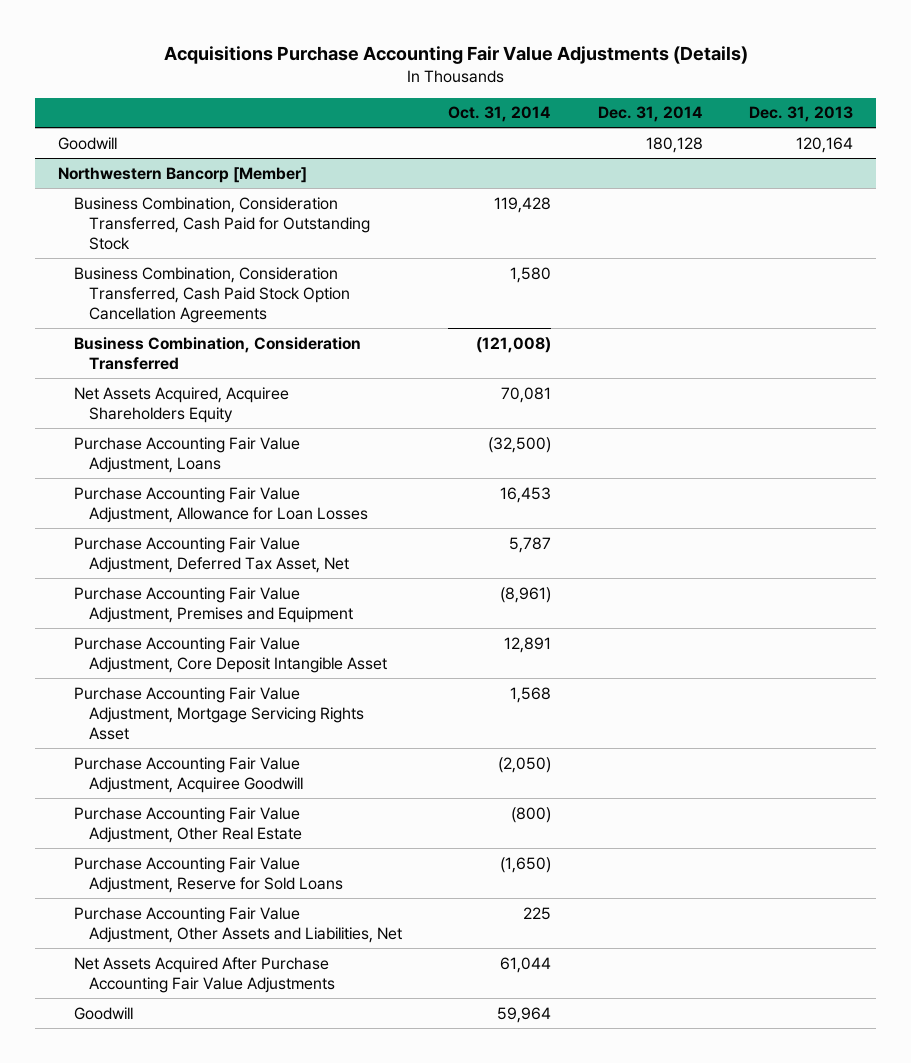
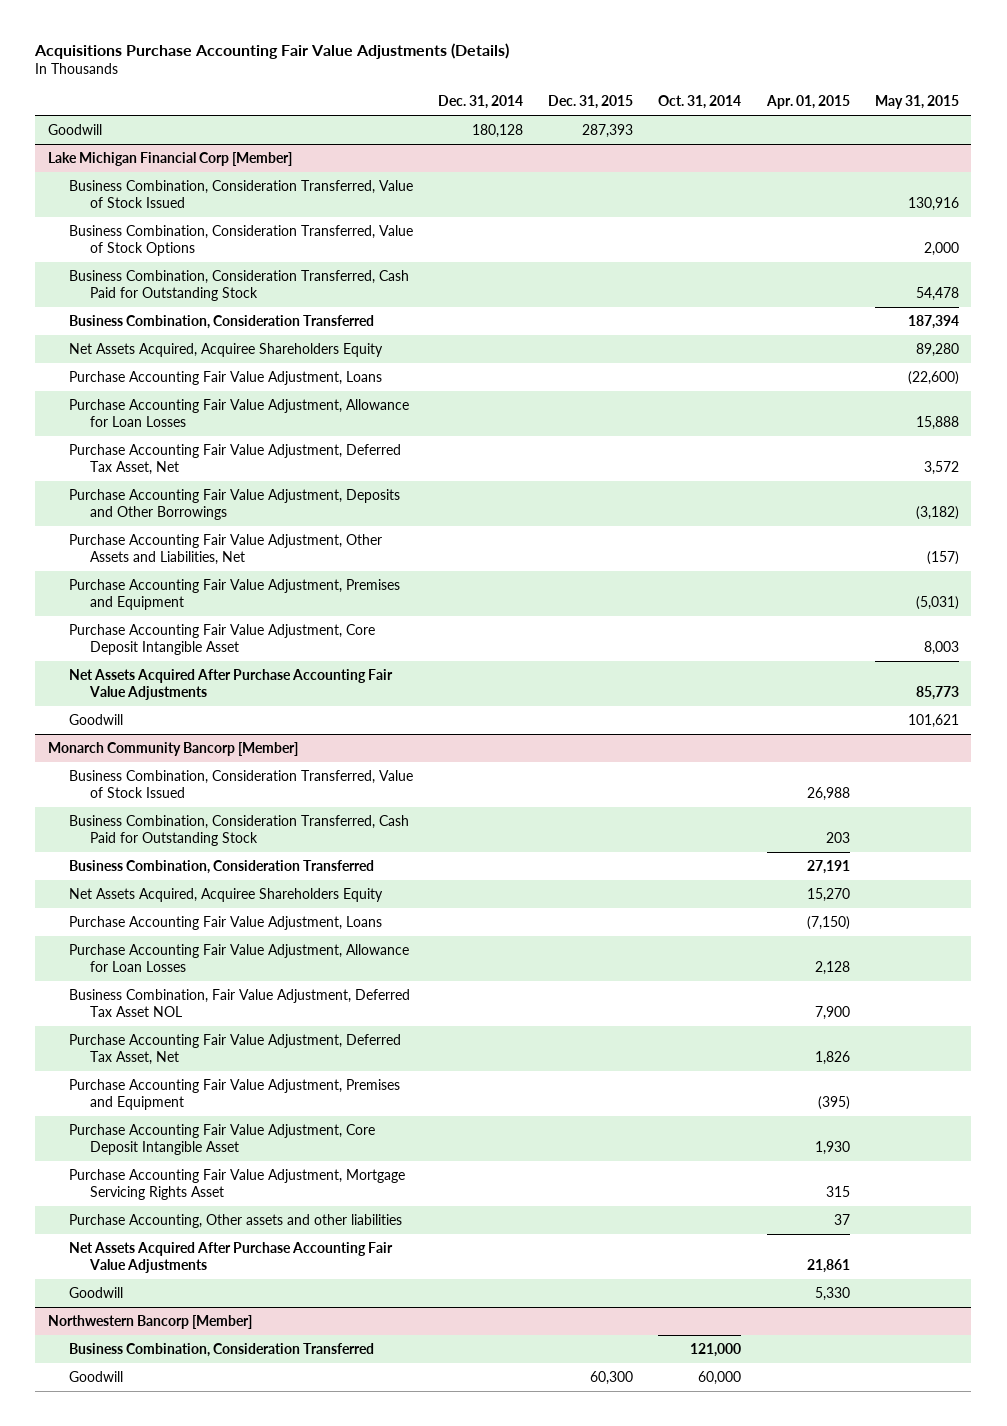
[748,106,853,123] Dec. 31, 2013 -> none
none -> [548,95,634,110] Dec. 31, 2015
none -> [765,95,850,110] Apr. 01, 2015
none -> [874,95,959,110] May 31, 2015
none -> [47,151,292,166] Lake Michigan Financial Corp [Member]
none -> [69,179,414,209] Business Combination, Consideration Transferred, Value of Stock Issued
none -> [69,224,414,257] Business Combination, Consideration Transferred, Value of Stock Options
none -> [69,269,410,302] Business Combination, Consideration Transferred, Cash Paid for Outstanding Stock
none -> [69,314,375,329] Business Combination, Consideration Transferred
none -> [69,342,384,357] Net Assets Acquired, Acquiree Shareholders Equity
none -> [69,370,383,385] Purchase Accounting Fair Value Adjustment, Loans
none -> [69,398,410,428] Purchase Accounting Fair Value Adjustment, Allowance for Loan Losses
none -> [69,443,402,476] Purchase Accounting Fair Value Adjustment, Deferred Tax Asset, Net
none -> [69,488,401,521] Purchase Accounting Fair Value Adjustment, Deposits and Other Borrowings
none -> [69,533,383,566] Purchase Accounting Fair Value Adjustment, Other Assets and Liabilities, Net
none -> [69,578,401,611] Purchase Accounting Fair Value Adjustment, Premises and Equipment
none -> [69,623,376,656] Purchase Accounting Fair Value Adjustment, Core Deposit Intangible Asset
none -> [69,668,394,701] Net Assets Acquired After Purchase Accounting Fair Value Adjustments
none -> [69,713,124,725] Goodwill
none -> [47,741,298,756] Monarch Community Bancorp [Member]
none -> [69,769,414,799] Business Combination, Consideration Transferred, Value of Stock Issued
none -> [69,814,410,847] Business Combination, Consideration Transferred, Cash Paid for Outstanding Stock
none -> [69,859,375,874] Business Combination, Consideration Transferred
none -> [69,887,384,902] Net Assets Acquired, Acquiree Shareholders Equity
none -> [69,915,383,930] Purchase Accounting Fair Value Adjustment, Loans
none -> [69,943,410,973] Purchase Accounting Fair Value Adjustment, Allowance for Loan Losses
none -> [69,988,411,1018] Business Combination, Fair Value Adjustment, Deferred Tax Asset NOL
none -> [69,1033,402,1066] Purchase Accounting Fair Value Adjustment, Deferred Tax Asset, Net
none -> [69,1078,401,1111] Purchase Accounting Fair Value Adjustment, Premises and Equipment
none -> [69,1123,376,1156] Purchase Accounting Fair Value Adjustment, Core Deposit Intangible Asset
none -> [69,1168,406,1201] Purchase Accounting Fair Value Adjustment, Mortgage Servicing Rights Asset
none -> [69,1213,403,1228] Purchase Accounting, Other assets and other liabilities
none -> [69,1241,394,1274] Net Assets Acquired After Purchase Accounting Fair Value Adjustments
none -> [69,1286,124,1298] Goodwill
[73,196,371,251] Business Combination, Consideration Transferred, Cash Paid for Outstanding Stock -> none
[73,266,351,324] Business Combination, Consideration Transferred, Cash Paid Stock Option Cancellation Agreements -> none
[73,386,289,423] Net Assets Acquired, Acquiree Shareholders Equity -> none
[73,436,300,473] Purchase Accounting Fair Value Adjustment, Loans -> none
[73,486,369,523] Purchase Accounting Fair Value Adjustment, Allowance for Loan Losses -> none
[73,536,350,573] Purchase Accounting Fair Value Adjustment, Deferred Tax Asset, Net -> none
[73,586,354,623] Purchase Accounting Fair Value Adjustment, Premises and Equipment -> none
[73,636,388,673] Purchase Accounting Fair Value Adjustment, Core Deposit Intangible Asset -> none
[73,686,365,741] Purchase Accounting Fair Value Adjustment, Mortgage Servicing Rights Asset -> none
[73,756,304,793] Purchase Accounting Fair Value Adjustment, Acquiree Goodwill -> none
[73,806,303,843] Purchase Accounting Fair Value Adjustment, Other Real Estate -> none
[73,856,344,893] Purchase Accounting Fair Value Adjustment, Reserve for Sold Loans -> none
[73,906,403,943] Purchase Accounting Fair Value Adjustment, Other Assets and Liabilities, Net -> none
[73,956,336,993] Net Assets Acquired After Purchase Accounting Fair Value Adjustments -> none
[476,336,552,353] (121,008) -> [690,1342,742,1357] 121,000
[497,1006,552,1023] 59,964 -> [698,1370,742,1385] 60,000

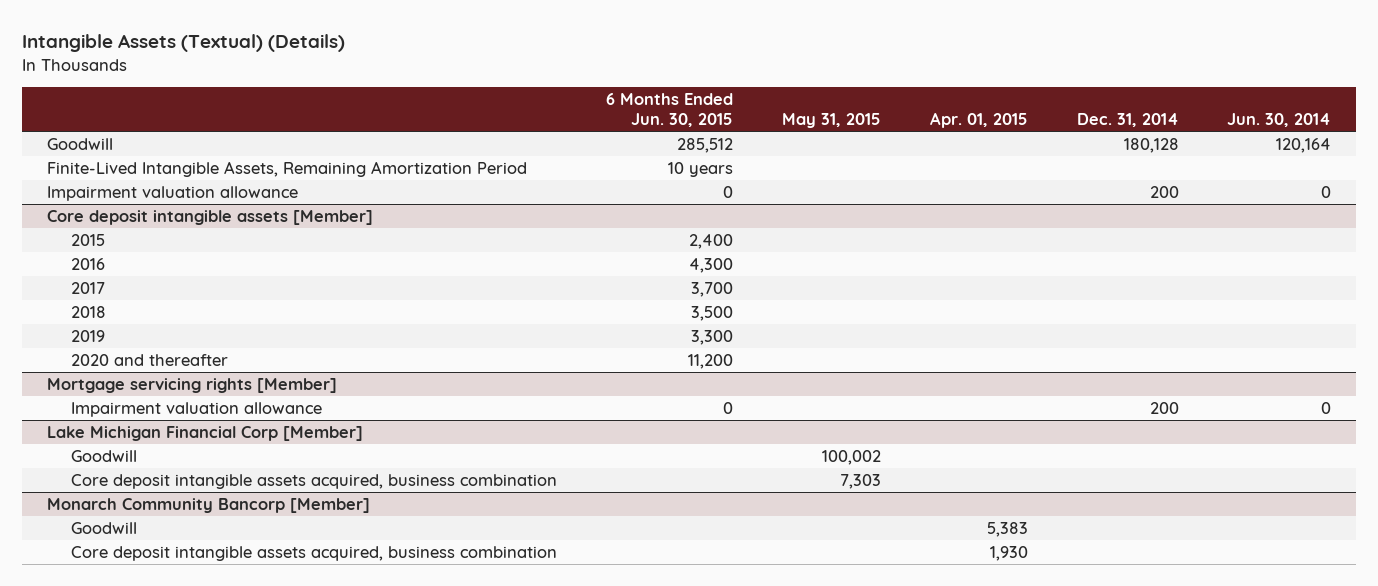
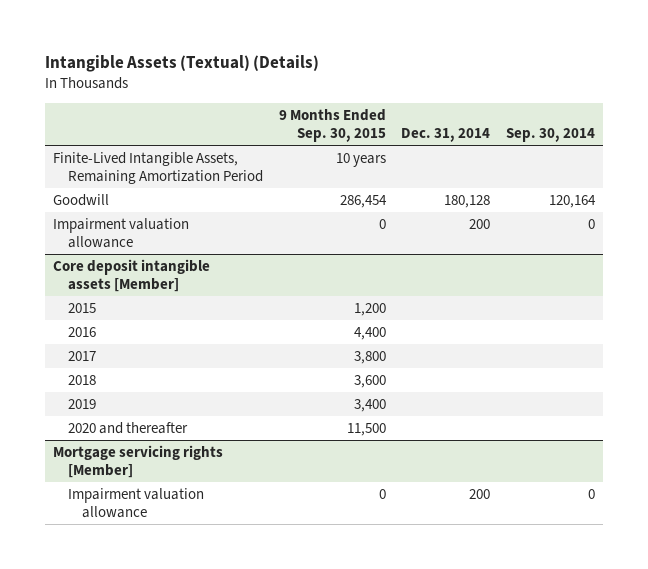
[605,93,733,127] 6 Months Ended Jun. 30, 2015 -> none
[781,112,881,128] May 31, 2015 -> none
[929,111,1028,128] Apr. 01, 2015 -> none
[1227,112,1332,127] Jun. 30, 2014 -> none
none -> [278,108,386,142] 9 Months Ended Sep. 30, 2015
none -> [506,127,596,142] Sep. 30, 2014
[46,138,113,151] Goodwill -> [53,193,110,206] Goodwill
[46,426,363,442] Lake Michigan Financial Corp [Member] -> none
[70,450,137,463] Goodwill -> none
[70,474,557,490] Core deposit intangible assets acquired, business combination -> none
[46,498,370,514] Monarch Community Bancorp [Member] -> none
[70,522,137,535] Goodwill -> none
[70,546,557,562] Core deposit intangible assets acquired, business combination -> none

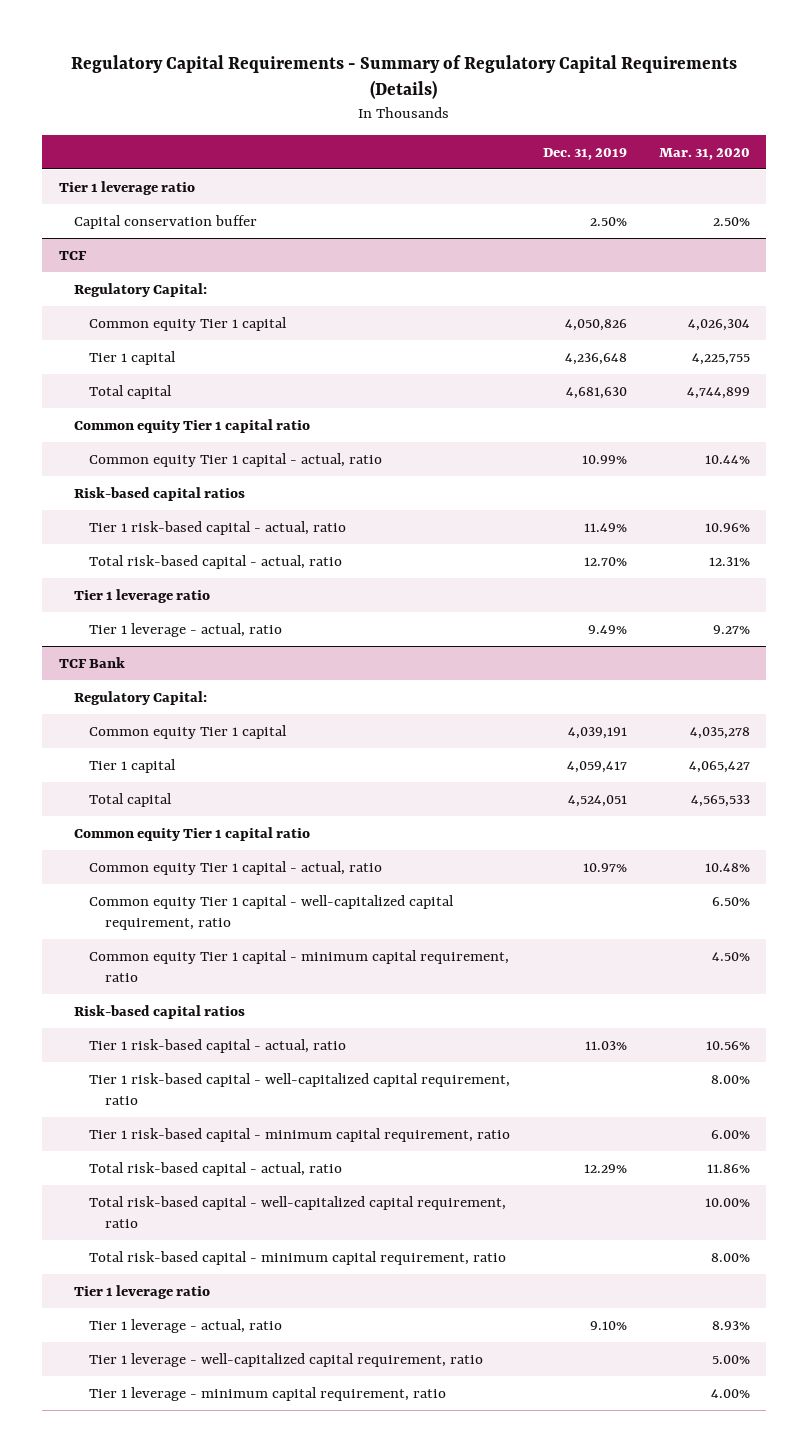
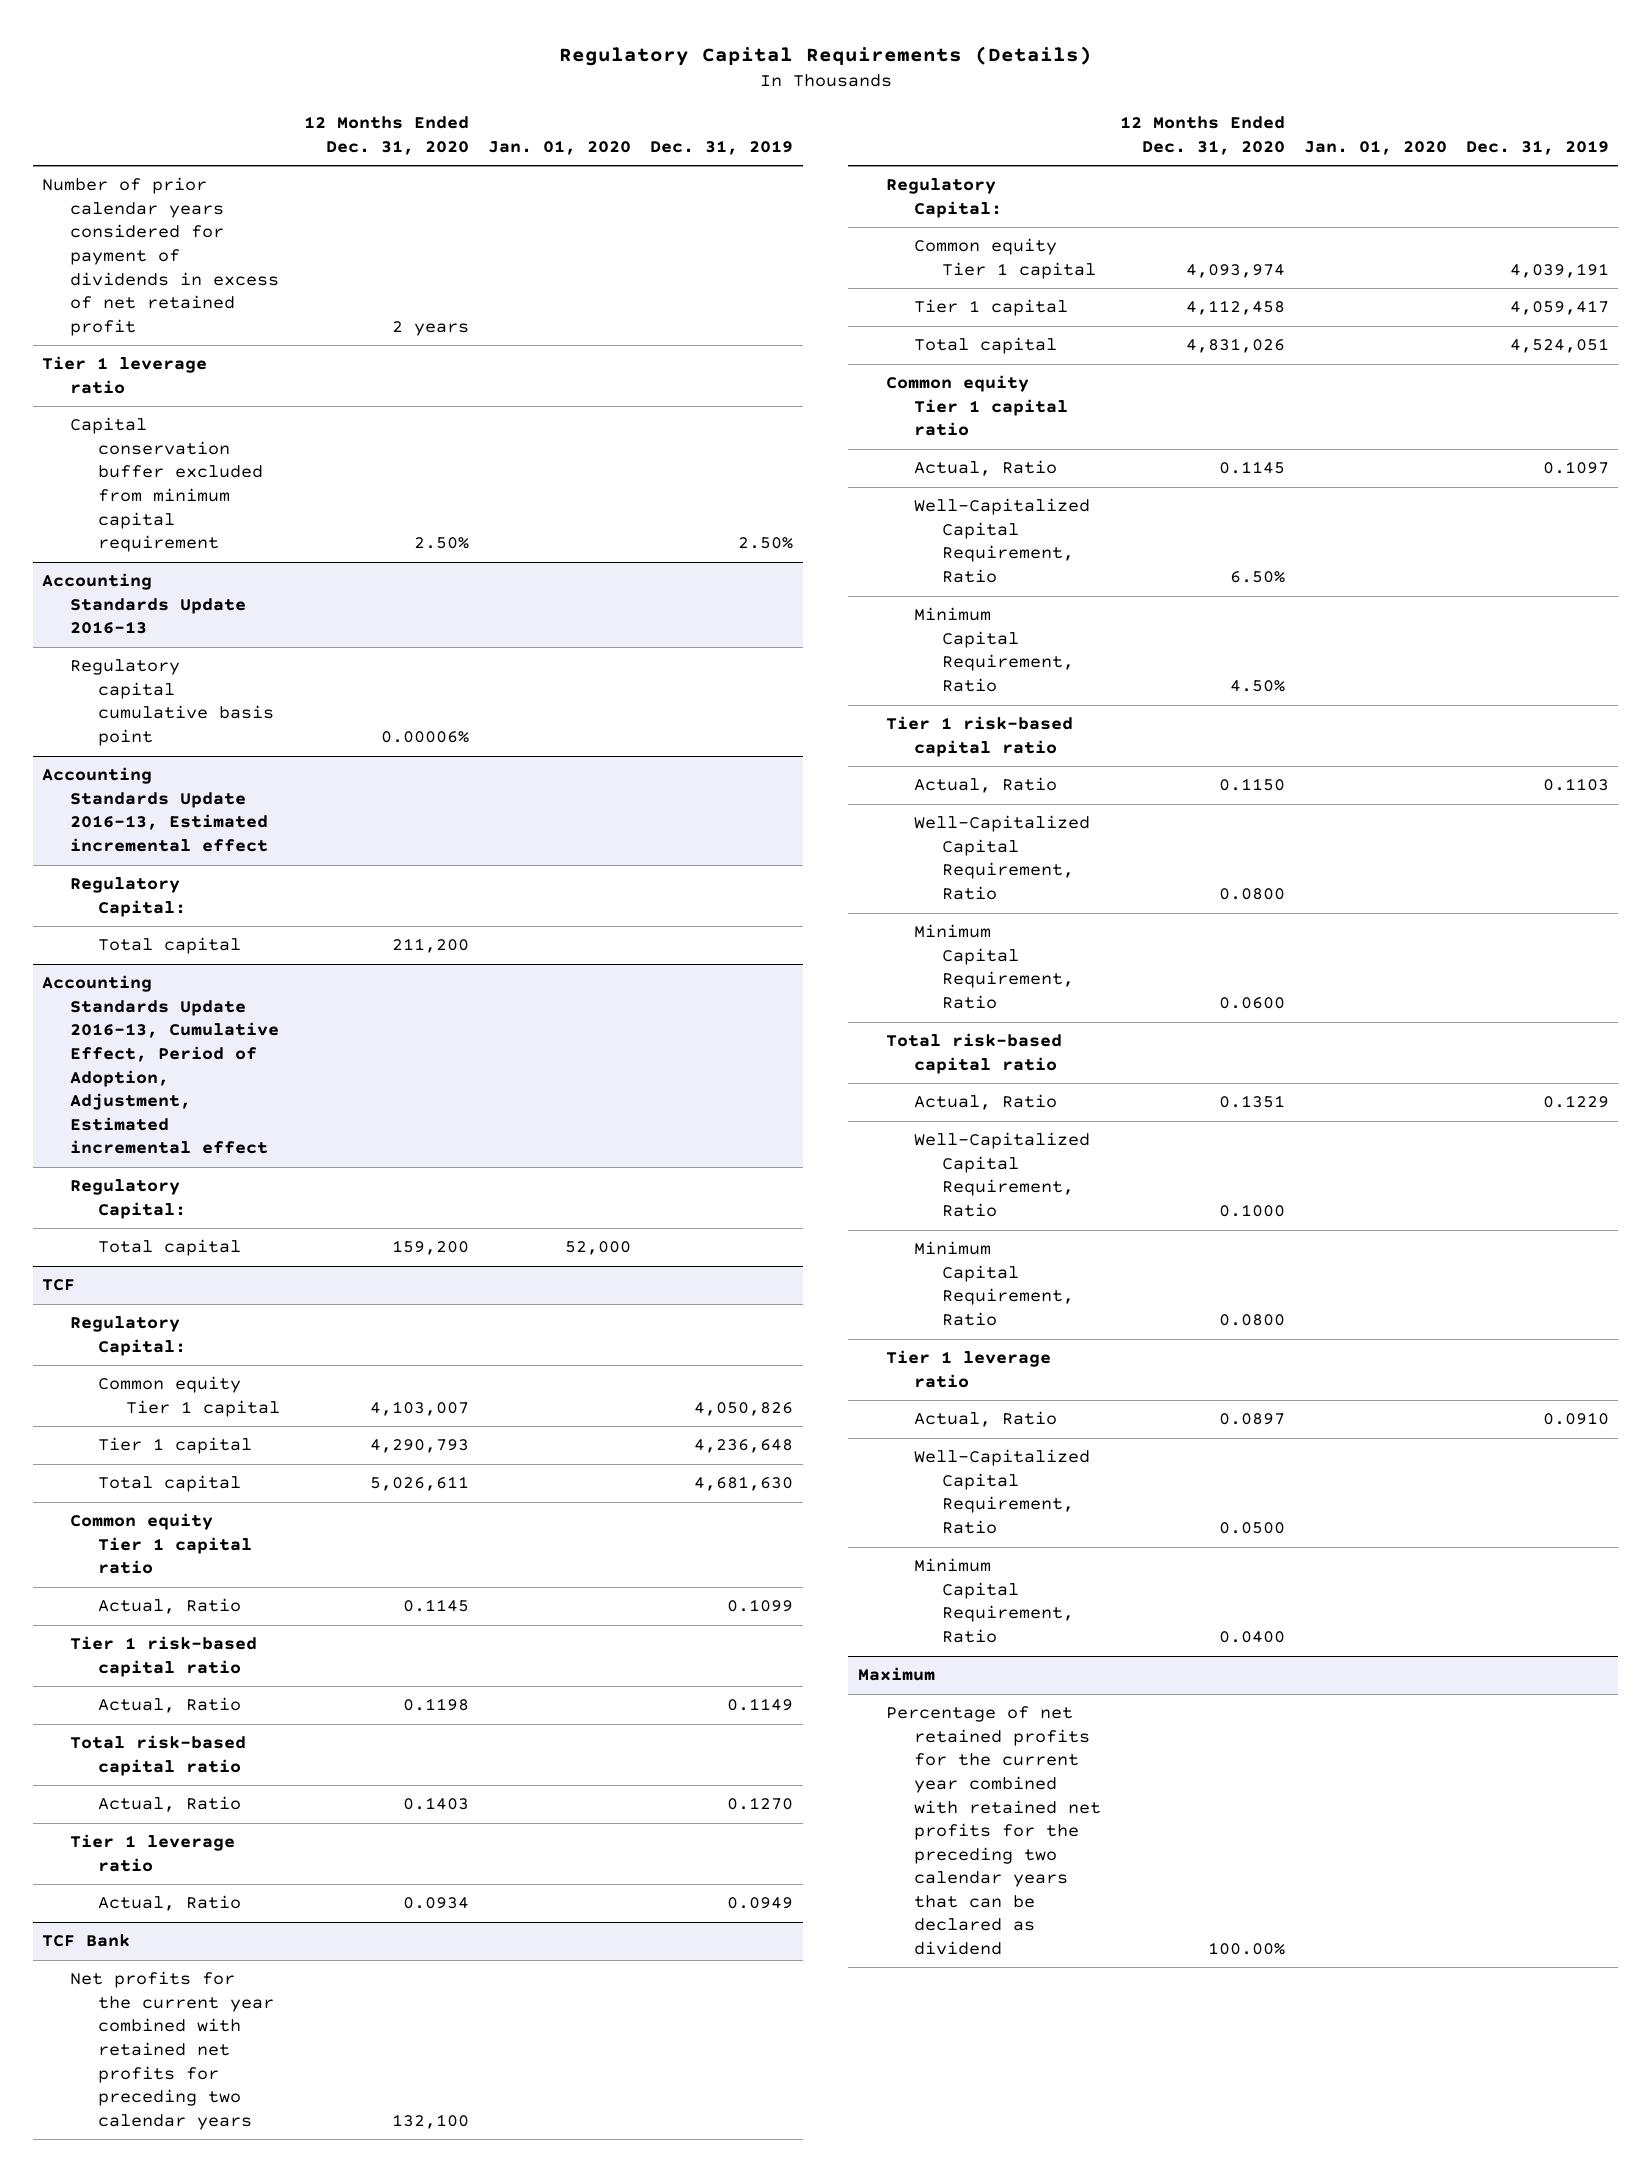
[71,54,738,100] Regulatory Capital Requirements - Summary of Regulatory Capital Requirements (Details) -> [558,46,1092,67] Regulatory Capital Requirements (Details)
[659,147,751,160] Mar. 31, 2020 -> none
none -> [304,116,470,155] 12 Months Ended Dec. 31, 2020
none -> [488,139,632,155] Jan. 01, 2020
none -> [42,177,280,336] Number of prior calendar years considered for payment of dividends in excess of net retained profit
[74,214,258,229] Capital conservation buffer -> [70,417,264,553] Capital conservation buffer excluded from minimum capital requirement
none -> [42,573,247,635] Accounting Standards Update 2016-13
none -> [70,659,275,746] Regulatory capital cumulative basis point
none -> [42,767,269,852] Accounting Standards Update 2016-13, Estimated incremental effect
none -> [70,877,187,917] Regulatory Capital:
none -> [98,937,242,955] Total capital
none -> [42,975,280,1155] Accounting Standards Update 2016-13, Cumulative Effect, Period of Adoption, Adjustment, Estimated incremental effect
none -> [70,1179,187,1219] Regulatory Capital:
none -> [98,1239,242,1257] Total capital
[89,452,383,467] Common equity Tier 1 capital - actual, ratio -> [98,1598,242,1615] Actual, Ratio
[581,454,627,464] 10.99% -> [727,1599,794,1613] 0.1099
[74,486,246,501] Risk-based capital ratios -> [70,1636,258,1677] Tier 1 risk-based capital ratio
[89,520,347,535] Tier 1 risk-based capital - actual, ratio -> [98,1697,242,1714] Actual, Ratio
[583,522,627,532] 11.49% -> [727,1698,794,1712] 0.1149
none -> [70,1735,247,1776] Total risk-based capital ratio
[89,554,343,569] Total risk-based capital - actual, ratio -> [98,1796,242,1813] Actual, Ratio
[583,556,627,566] 12.70% -> [727,1797,794,1811] 0.1270
[89,622,283,637] Tier 1 leverage - actual, ratio -> [98,1895,242,1912] Actual, Ratio
[587,624,627,634] 9.49% -> [727,1897,794,1910] 0.0949
none -> [70,1971,275,2130] Net profits for the current year combined with retained net profits for preceding two calendar years
[89,860,383,875] Common equity Tier 1 capital - actual, ratio -> [913,460,1057,477] Actual, Ratio
[582,862,627,872] 10.97% -> [1542,461,1609,475] 0.1097
[89,894,455,930] Common equity Tier 1 capital - well-capitalized capital requirement, ratio -> [913,498,1090,583] Well-Capitalized Capital Requirement, Ratio
[89,949,510,982] Common equity Tier 1 capital - minimum capital requirement, ratio -> [913,607,1074,692] Minimum Capital Requirement, Ratio
[74,1004,246,1019] Risk-based capital ratios -> [885,716,1073,757] Tier 1 risk-based capital ratio
[89,1038,347,1053] Tier 1 risk-based capital - actual, ratio -> [913,777,1057,794] Actual, Ratio
[584,1040,627,1050] 11.03% -> [1542,778,1609,792] 0.1103
[89,1072,511,1105] Tier 1 risk-based capital - well-capitalized capital requirement, ratio -> [913,815,1090,900] Well-Capitalized Capital Requirement, Ratio
[89,1127,511,1142] Tier 1 risk-based capital - minimum capital requirement, ratio -> [913,924,1074,1009] Minimum Capital Requirement, Ratio
none -> [885,1033,1062,1074] Total risk-based capital ratio
[89,1161,343,1176] Total risk-based capital - actual, ratio -> [913,1094,1057,1111] Actual, Ratio
[583,1163,627,1173] 12.29% -> [1542,1095,1609,1109] 0.1229
[89,1195,507,1228] Total risk-based capital - well-capitalized capital requirement, ratio -> [913,1132,1090,1217] Well-Capitalized Capital Requirement, Ratio
[89,1250,507,1265] Total risk-based capital - minimum capital requirement, ratio -> [913,1241,1074,1326] Minimum Capital Requirement, Ratio
[89,1318,283,1333] Tier 1 leverage - actual, ratio -> [913,1411,1057,1428] Actual, Ratio
[589,1320,627,1330] 9.10% -> [1542,1412,1609,1426] 0.0910
[89,1352,484,1367] Tier 1 leverage - well-capitalized capital requirement, ratio -> [913,1449,1090,1534] Well-Capitalized Capital Requirement, Ratio
[89,1386,447,1401] Tier 1 leverage - minimum capital requirement, ratio -> [913,1558,1074,1643] Minimum Capital Requirement, Ratio
none -> [857,1667,935,1682] Maximum
none -> [885,1706,1101,1955] Percentage of net retained profits for the current year combined with retained net profits for the preceding two calendar years that can be declared as dividend

